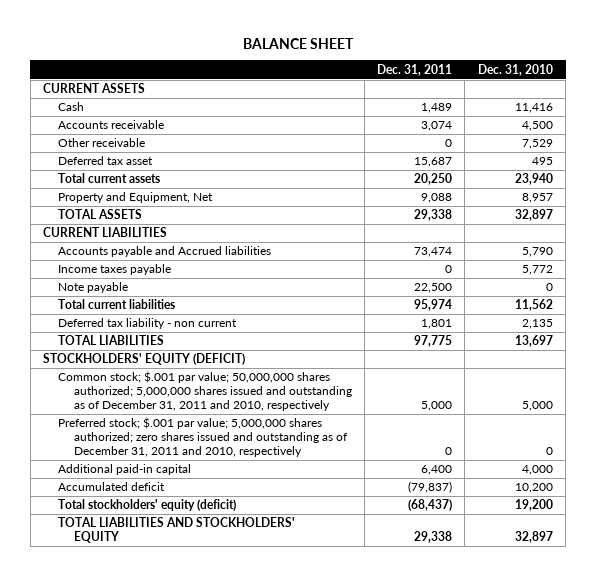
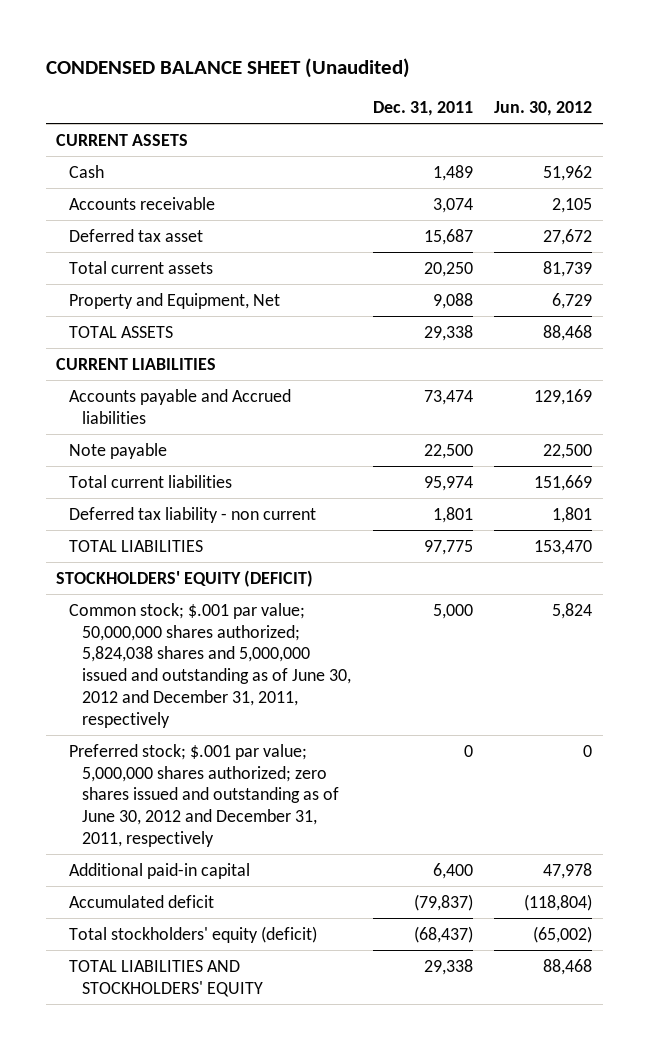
[242,37,354,49] BALANCE SHEET -> [45,57,410,78] CONDENSED BALANCE SHEET (Unaudited)
[477,63,553,76] Dec. 31, 2010 -> none
none -> [493,101,592,117] Jun. 30, 2012
[58,138,146,148] Other receivable -> none
[58,264,172,276] Income taxes payable -> none
[58,371,352,412] Common stock; $.001 par value; 50,000,000 shares authorized; 5,000,000 shares issued and outstanding as of December 31, 2011 and 2010, respectively -> [69,602,352,728] Common stock; $.001 par value; 50,000,000 shares authorized; 5,824,038 shares and 5,000,000 issued and outstanding as of June 30, 2012 and December 31, 2011, respectively
[58,417,348,458] Preferred stock; $.001 par value; 5,000,000 shares authorized; zero shares issued and outstanding as of December 31, 2011 and 2010, respectively -> [69,743,340,847] Preferred stock; $.001 par value; 5,000,000 shares authorized; zero shares issued and outstanding as of June 30, 2012 and December 31, 2011, respectively

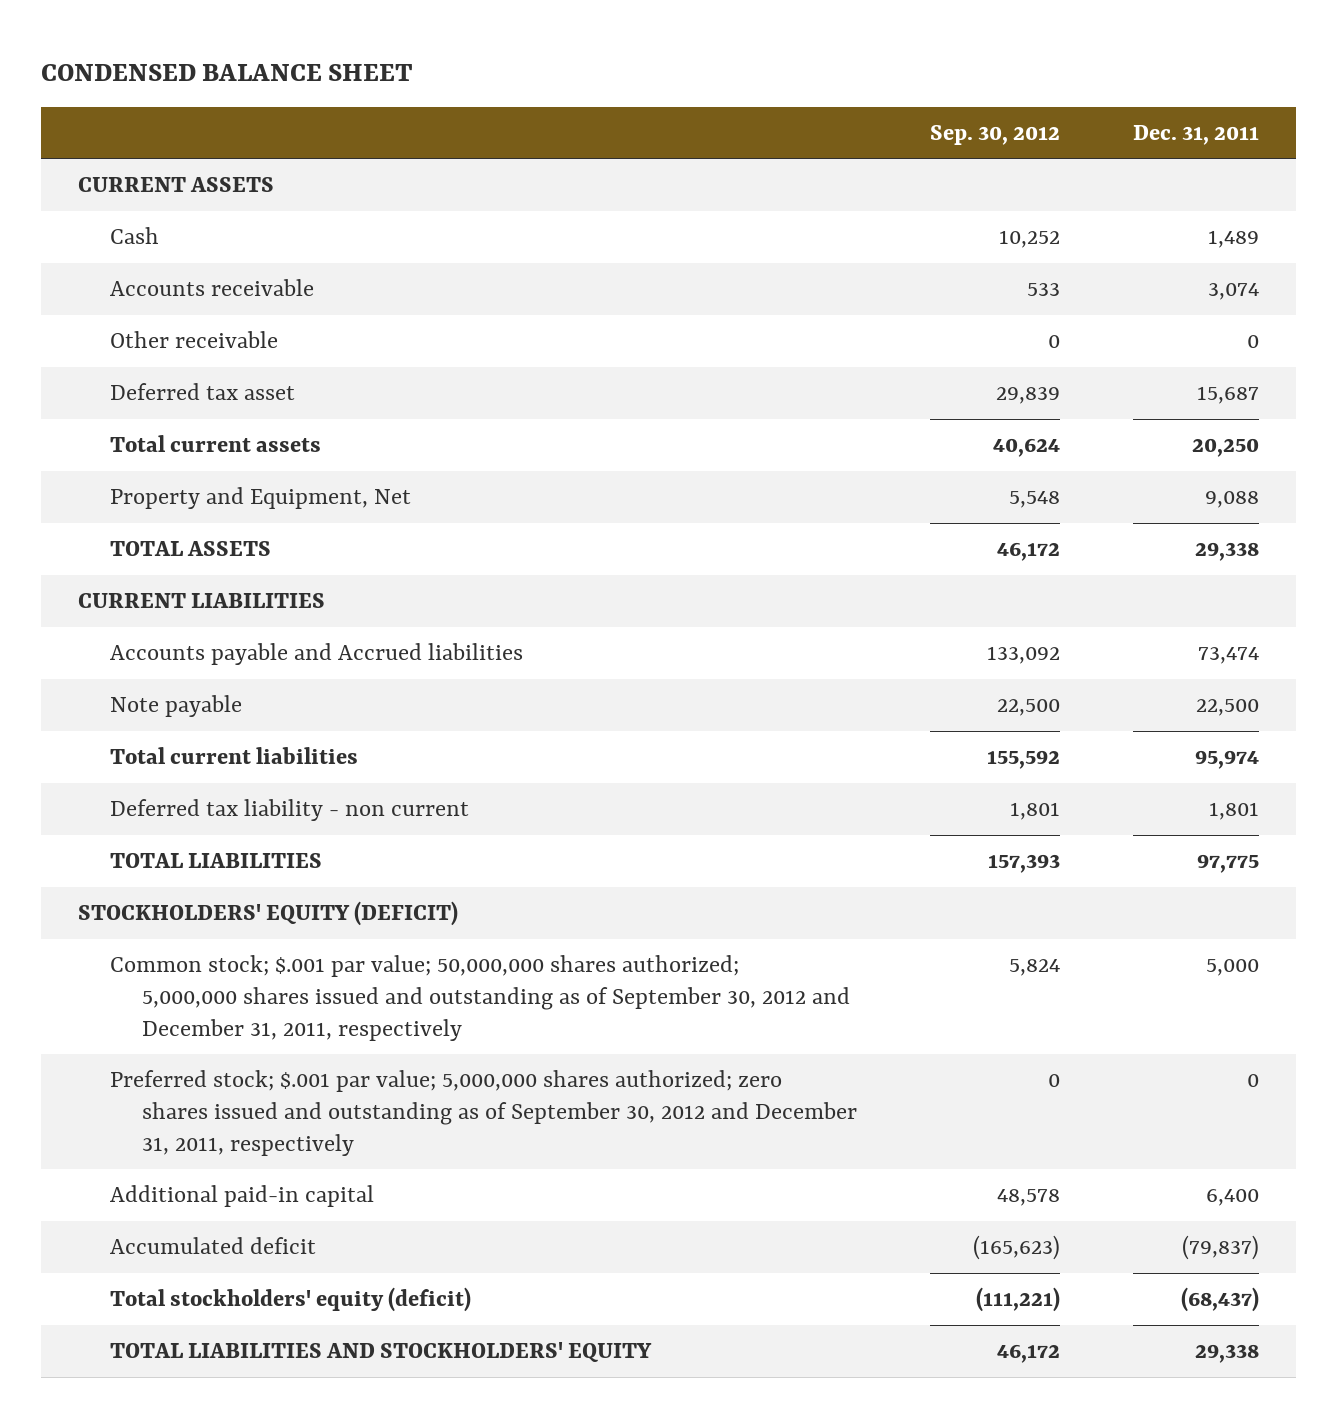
[45,57,410,78] CONDENSED BALANCE SHEET (Unaudited) -> [41,64,414,82] CONDENSED BALANCE SHEET
[493,101,592,117] Jun. 30, 2012 -> none
none -> [930,124,1061,145] Sep. 30, 2012
none -> [110,331,279,349] Other receivable
[69,602,352,728] Common stock; $.001 par value; 50,000,000 shares authorized; 5,824,038 shares and 5,000,000 issued and outstanding as of June 30, 2012 and December 31, 2011, respectively -> [110,955,851,1041] Common stock; $.001 par value; 50,000,000 shares authorized; 5,000,000 shares issued and outstanding as of September 30, 2012 and December 31, 2011, respectively
[69,743,340,847] Preferred stock; $.001 par value; 5,000,000 shares authorized; zero shares issued and outstanding as of June 30, 2012 and December 31, 2011, respectively -> [110,1070,858,1156] Preferred stock; $.001 par value; 5,000,000 shares authorized; zero shares issued and outstanding as of September 30, 2012 and December 31, 2011, respectively

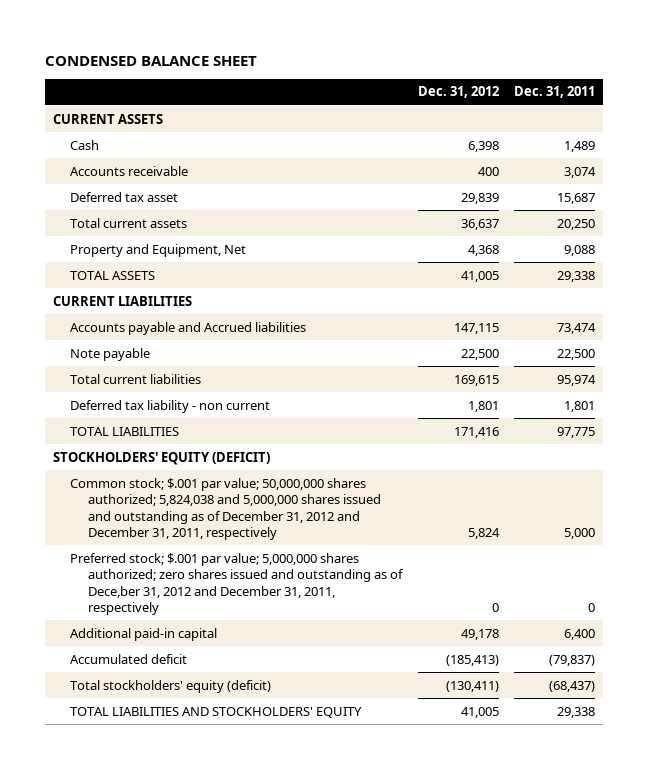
[930,124,1061,145] Sep. 30, 2012 -> none
none -> [417,86,499,99] Dec. 31, 2012
[110,331,279,349] Other receivable -> none
[110,955,851,1041] Common stock; $.001 par value; 50,000,000 shares authorized; 5,000,000 shares issued and outstanding as of September 30, 2012 and December 31, 2011, respectively -> [70,477,382,541] Common stock; $.001 par value; 50,000,000 shares authorized; 5,824,038 and 5,000,000 shares issued and outstanding as of December 31, 2012 and December 31, 2011, respectively
[110,1070,858,1156] Preferred stock; $.001 par value; 5,000,000 shares authorized; zero shares issued and outstanding as of September 30, 2012 and December 31, 2011, respectively -> [70,552,405,616] Preferred stock; $.001 par value; 5,000,000 shares authorized; zero shares issued and outstanding as of Dece,ber 31, 2012 and December 31, 2011, respectively

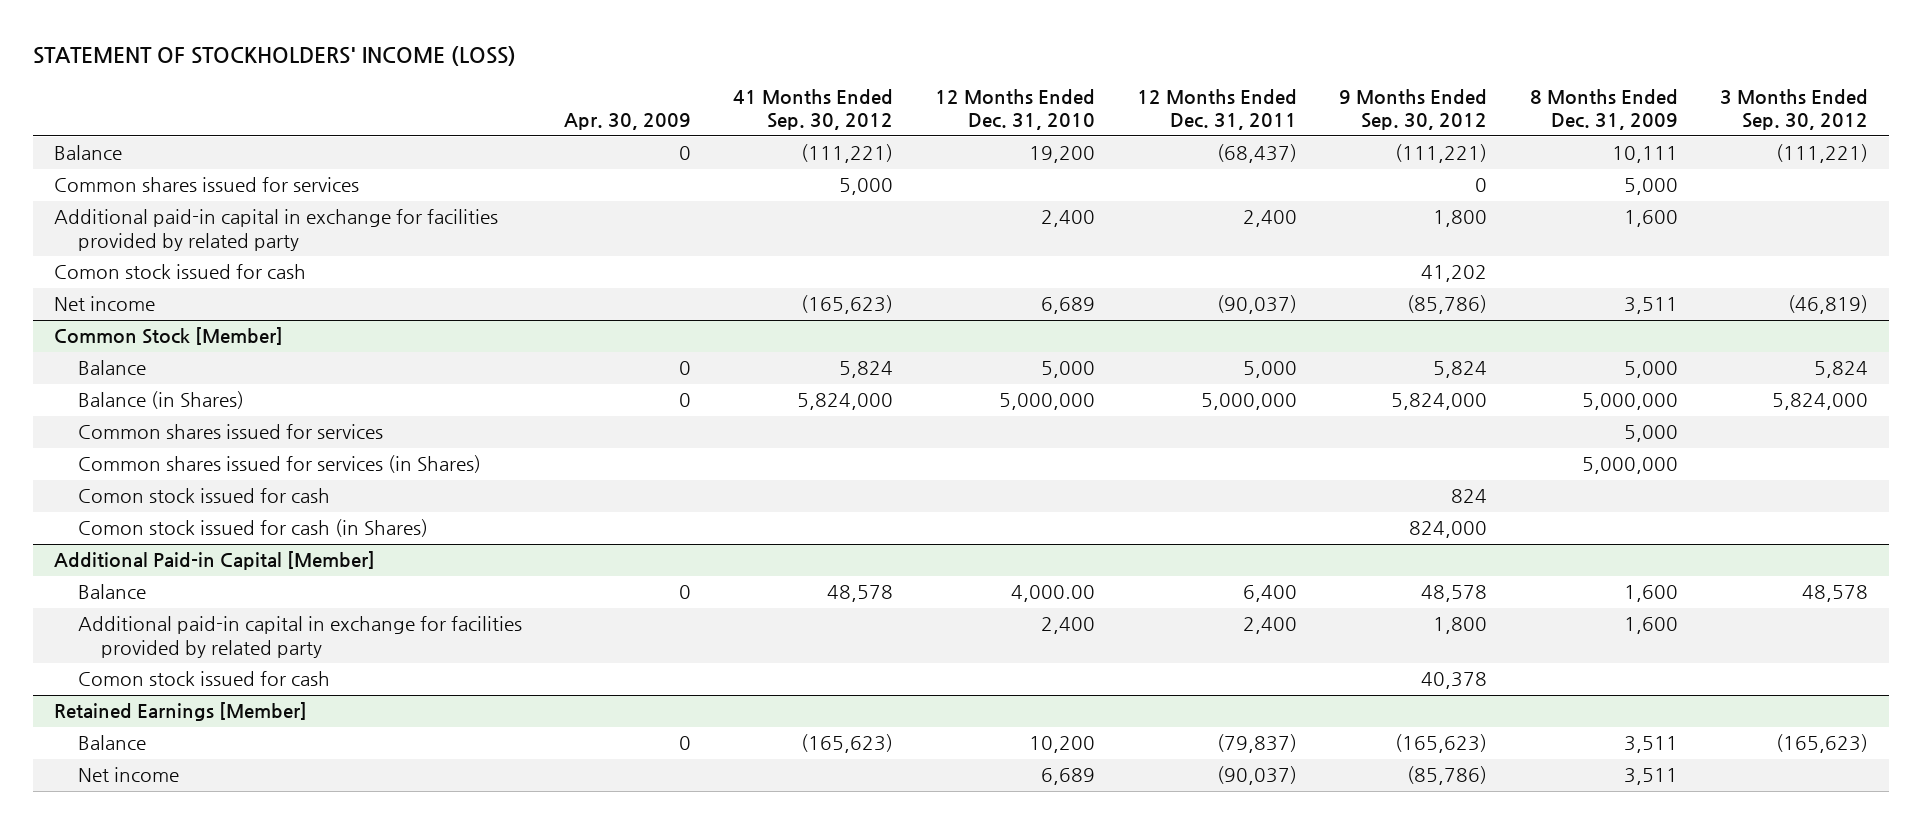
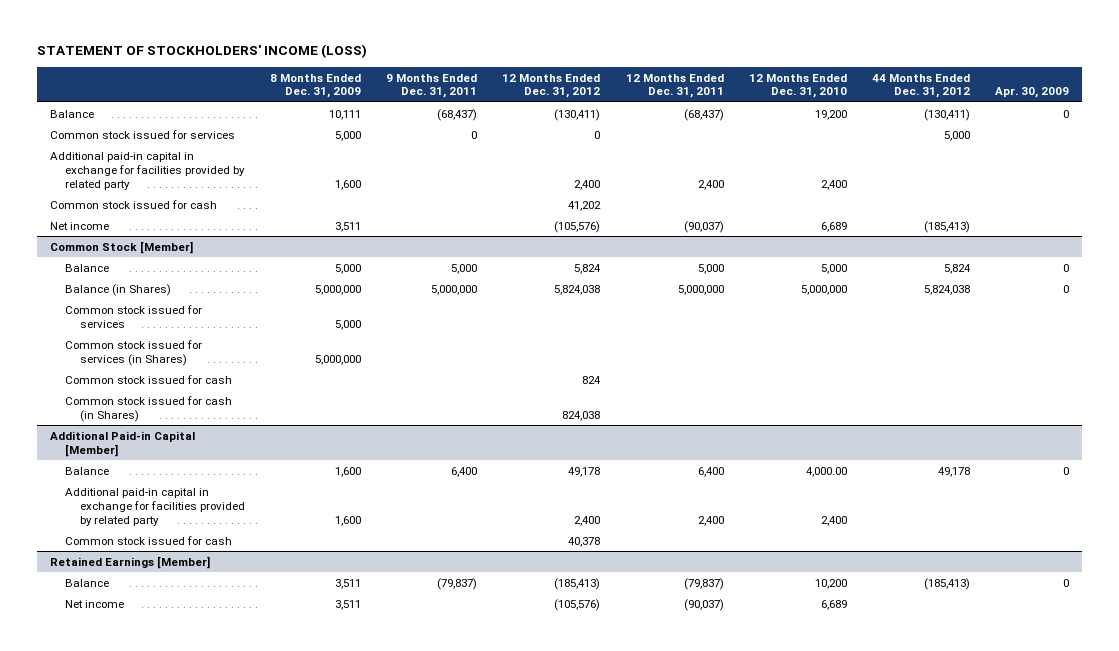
[733,88,894,131] 41 Months Ended Sep. 30, 2012 -> none
[1339,88,1488,131] 9 Months Ended Sep. 30, 2012 -> none
[1719,88,1868,131] 3 Months Ended Sep. 30, 2012 -> none
none -> [386,73,478,99] 9 Months Ended Dec. 31, 2011
none -> [502,73,601,99] 12 Months Ended Dec. 31, 2012
none -> [871,73,970,99] 44 Months Ended Dec. 31, 2012
[54,177,360,193] Common shares issued for services -> [49,129,235,139] Common stock issued for services
[54,264,307,280] Comon stock issued for cash -> [49,199,217,209] Common stock issued for cash
[77,424,383,440] Common shares issued for services -> [64,304,202,328] Common stock issued for services
[77,455,481,474] Common shares issued for services (in Shares) -> [64,339,202,366] Common stock issued for services (in Shares)
[77,488,330,504] Comon stock issued for cash -> [64,374,232,384] Common stock issued for cash
[77,519,428,538] Comon stock issued for cash (in Shares) -> [64,395,232,422] Common stock issued for cash (in Shares)
[77,671,330,687] Comon stock issued for cash -> [64,535,232,545] Common stock issued for cash

